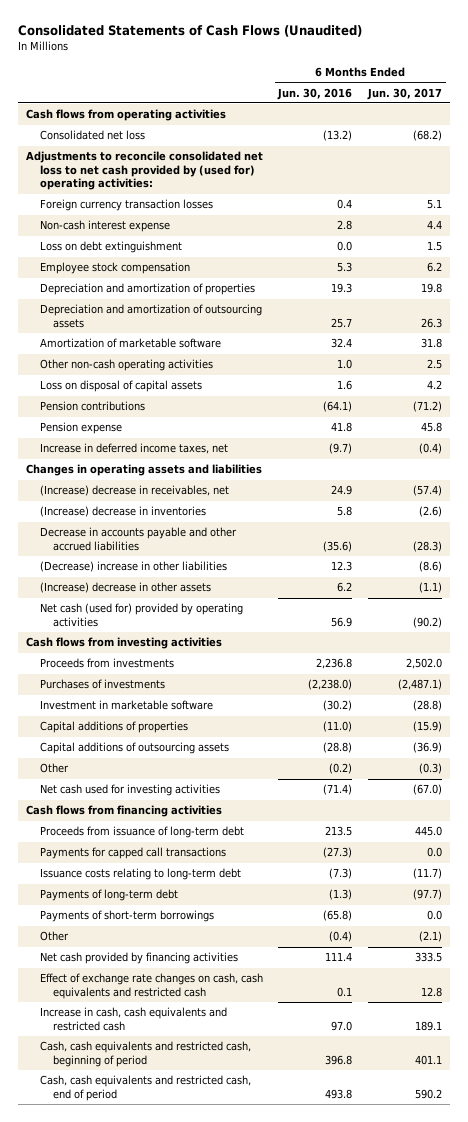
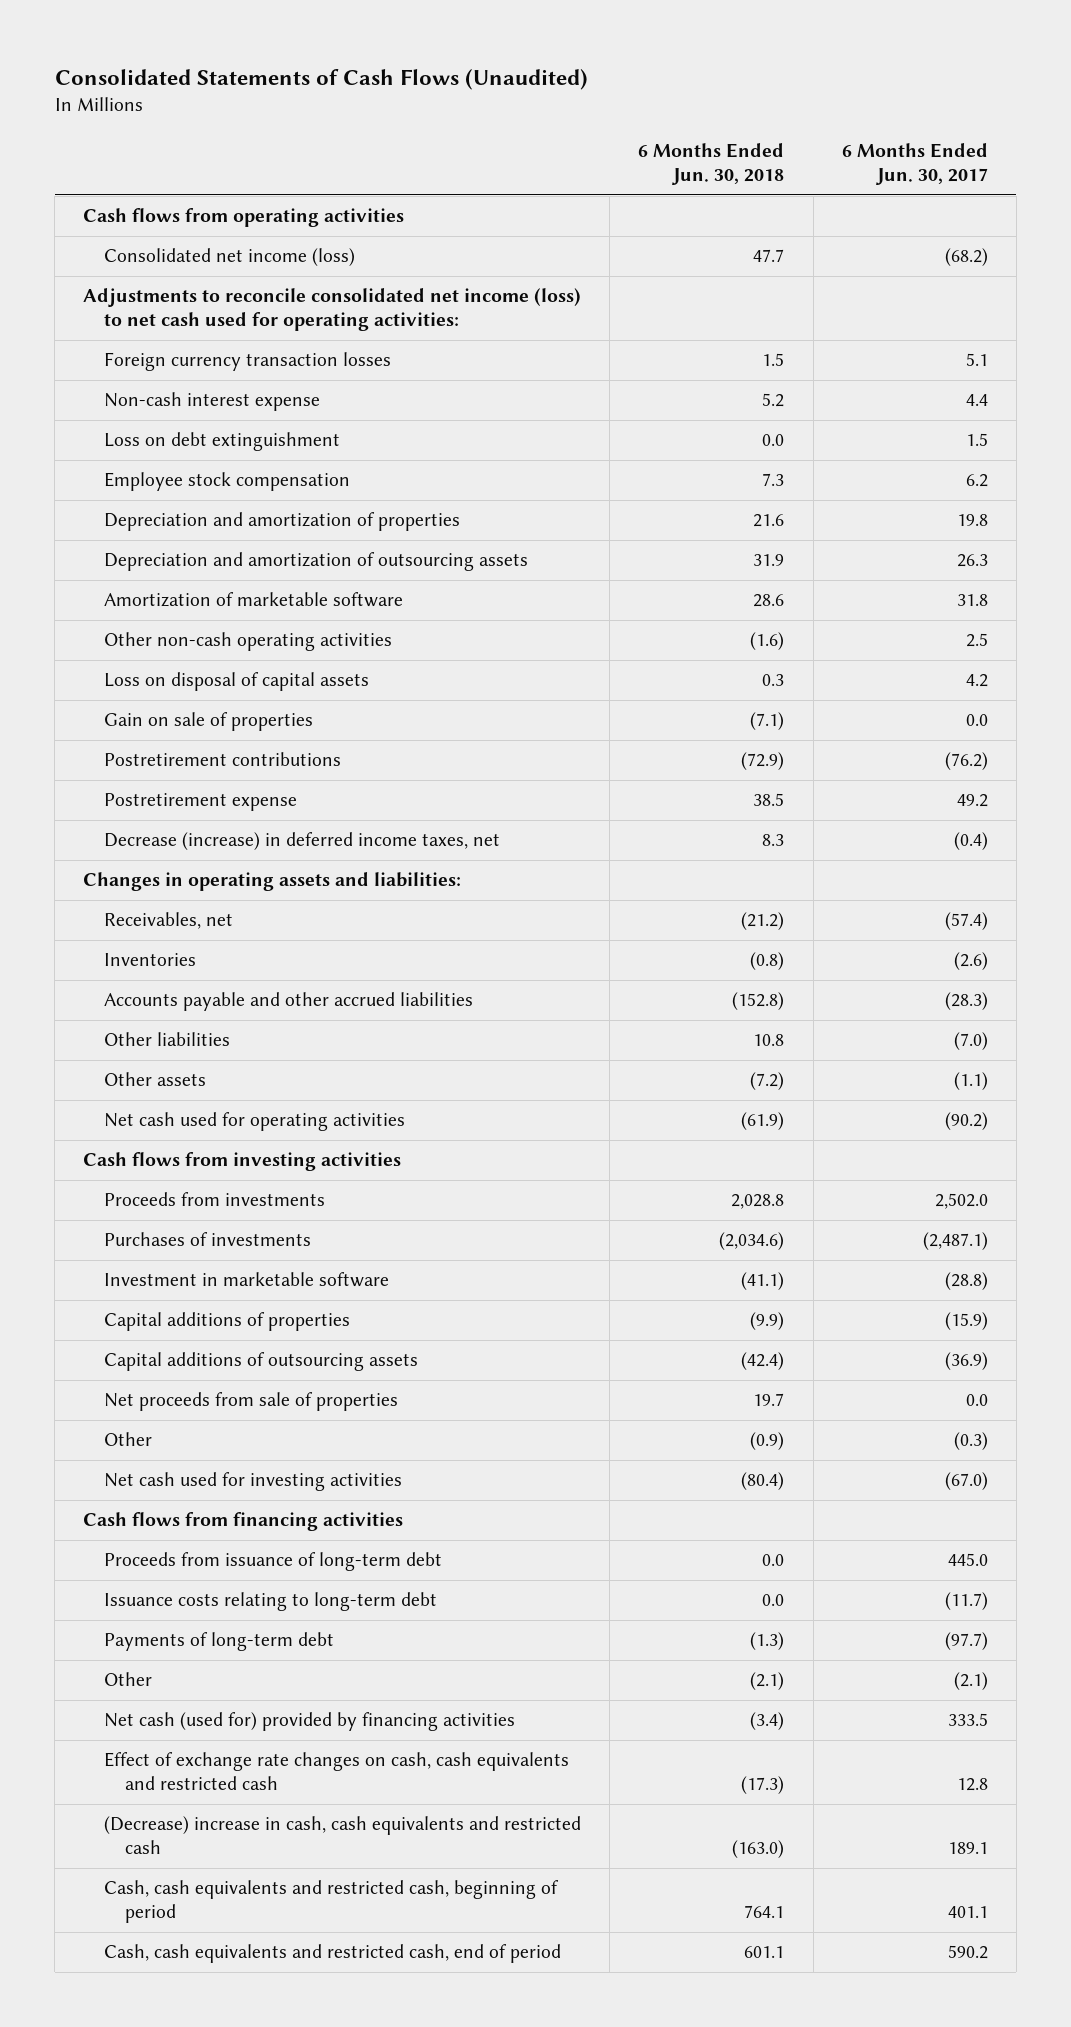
[277,87,353,100] Jun. 30, 2016 -> none
none -> [638,143,785,186] 6 Months Ended Jun. 30, 2018
[39,130,145,141] Consolidated net loss -> [103,248,355,267] Consolidated net income (loss)
[25,151,263,191] Adjustments to reconcile consolidated net loss to net cash provided by (used for) operating activities: -> [83,288,582,332] Adjustments to reconcile consolidated net income (loss) to net cash used for operating activities:
[39,401,145,412] Pension contributions -> none
[39,422,122,435] Pension expense -> none
none -> [103,712,313,732] Gain on sale of properties
none -> [103,752,341,767] Postretirement contributions
none -> [103,793,297,812] Postretirement expense
[39,443,228,455] Increase in deferred income taxes, net -> [103,832,500,851] Decrease (increase) in deferred income taxes, net
[25,464,262,477] Changes in operating assets and liabilities -> [83,872,462,892] Changes in operating assets and liabilities:
[39,485,229,497] (Increase) decrease in receivables, net -> [103,912,233,930] Receivables, net
[39,506,206,518] (Increase) decrease in inventories -> [103,953,196,967] Inventories
[39,527,237,551] Decrease in accounts payable and other accrued liabilities -> [103,992,473,1012] Accounts payable and other accrued liabilities
[39,561,227,573] (Decrease) increase in other liabilities -> [103,1032,230,1047] Other liabilities
[419,561,443,573] (8.6) -> [953,1032,988,1051] (7.0)
[39,582,211,594] (Increase) decrease in other assets -> [103,1072,206,1087] Other assets
[39,603,243,627] Net cash (used for) provided by operating activities -> [103,1112,405,1132] Net cash used for operating activities
none -> [103,1392,398,1412] Net proceeds from sale of properties
[39,847,226,860] Payments for capped call transactions -> none
[39,910,214,923] Payments of short-term borrowings -> none
[39,952,238,965] Net cash provided by financing activities -> [103,1712,515,1732] Net cash (used for) provided by financing activities
[39,1007,227,1031] Increase in cash, cash equivalents and restricted cash -> [103,1816,581,1855] (Decrease) increase in cash, cash equivalents and restricted cash

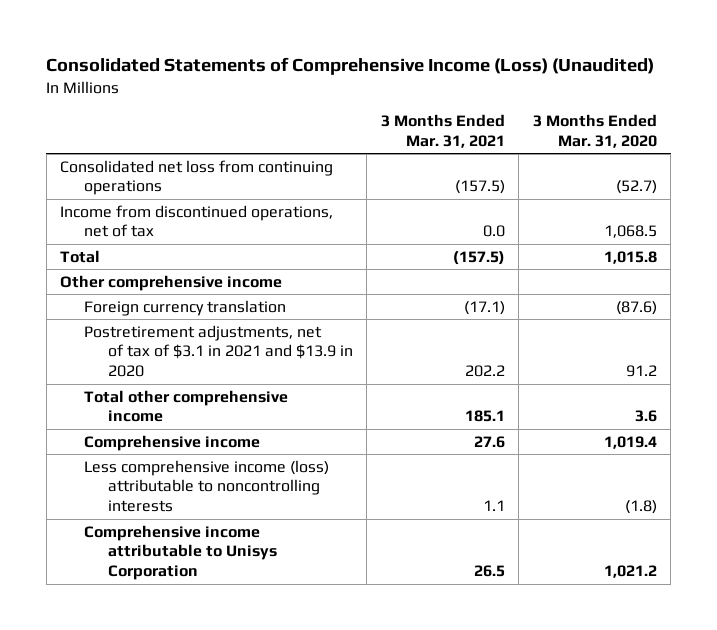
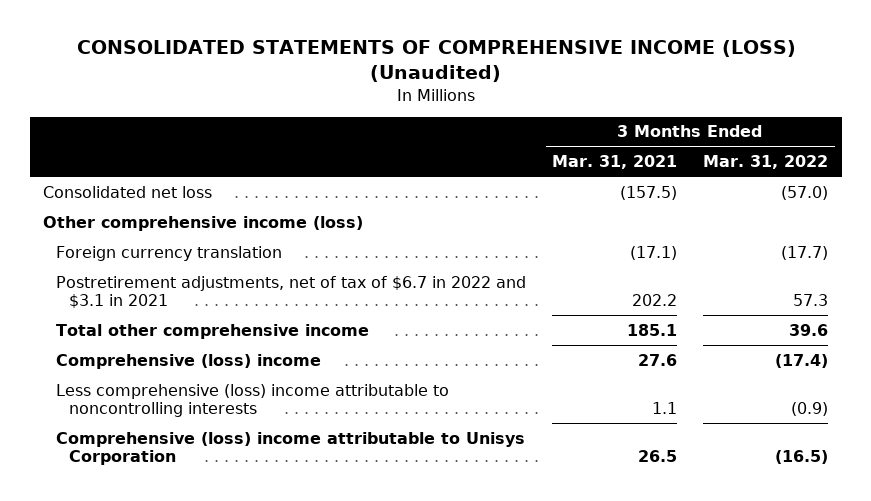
[46,57,655,76] Consolidated Statements of Comprehensive Income (Loss) (Unaudited) -> [76,40,796,83] CONSOLIDATED STATEMENTS OF COMPREHENSIVE INCOME (LOSS) (Unaudited)
[532,114,657,149] 3 Months Ended Mar. 31, 2020 -> none
none -> [703,154,829,169] Mar. 31, 2022
[60,159,334,196] Consolidated net loss from continuing operations -> none
[60,204,334,238] Income from discontinued operations, net of tax -> none
[60,249,101,263] Total -> [42,185,212,198] Consolidated net loss
[60,274,283,291] Other comprehensive income -> [42,215,363,231] Other comprehensive income (loss)
[83,324,353,378] Postretirement adjustments, net of tax of $3.1 in 2021 and $13.9 in 2020 -> [55,275,526,309] Postretirement adjustments, net of tax of $6.7 in 2022 and $3.1 in 2021
[83,434,260,451] Comprehensive income -> [55,353,321,369] Comprehensive (loss) income
[83,459,329,513] Less comprehensive income (loss) attributable to noncontrolling interests -> [55,383,449,418] Less comprehensive (loss) income attributable to noncontrolling interests
[83,524,277,581] Comprehensive income attributable to Unisys Corporation -> [55,431,525,466] Comprehensive (loss) income attributable to Unisys Corporation

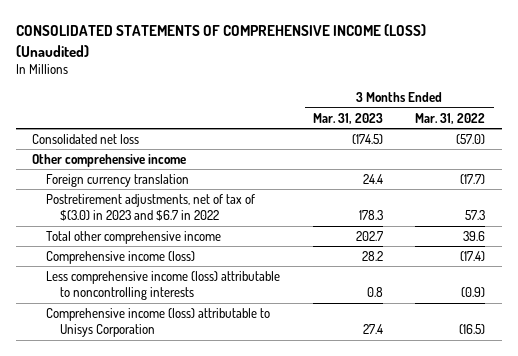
[552,154,678,169] Mar. 31, 2021 -> none
none -> [312,112,383,124] Mar. 31, 2023
[42,215,363,231] Other comprehensive income (loss) -> [32,153,187,167] Other comprehensive income
[55,275,526,309] Postretirement adjustments, net of tax of $6.7 in 2022 and $3.1 in 2021 -> [46,193,256,222] Postretirement adjustments, net of tax of $(3.0) in 2023 and $6.7 in 2022
[55,353,321,369] Comprehensive (loss) income -> [46,250,196,264] Comprehensive income (loss)
[55,383,449,418] Less comprehensive (loss) income attributable to noncontrolling interests -> [46,270,281,301] Less comprehensive income (loss) attributable to noncontrolling interests
[55,431,525,466] Comprehensive (loss) income attributable to Unisys Corporation -> [46,307,271,338] Comprehensive income (loss) attributable to Unisys Corporation

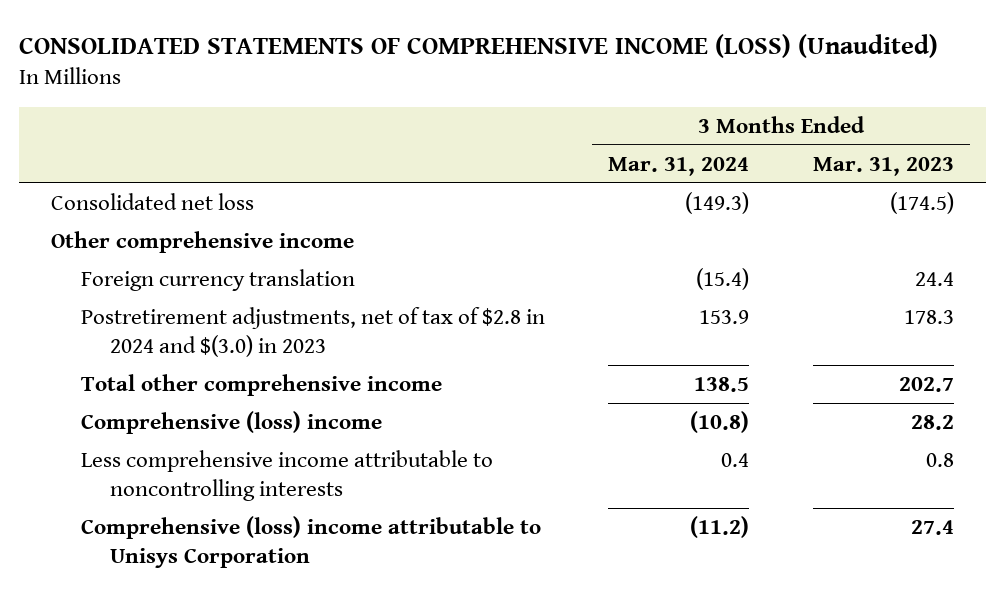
[415,112,486,124] Mar. 31, 2022 -> none
none -> [608,156,750,176] Mar. 31, 2024
[46,193,256,222] Postretirement adjustments, net of tax of $(3.0) in 2023 and $6.7 in 2022 -> [80,306,545,357] Postretirement adjustments, net of tax of $2.8 in 2024 and $(3.0) in 2023
[46,250,196,264] Comprehensive income (loss) -> [80,410,382,434] Comprehensive (loss) income
[46,270,281,301] Less comprehensive income (loss) attributable to noncontrolling interests -> [80,449,493,501] Less comprehensive income attributable to noncontrolling interests
[46,307,271,338] Comprehensive income (loss) attributable to Unisys Corporation -> [80,515,541,568] Comprehensive (loss) income attributable to Unisys Corporation

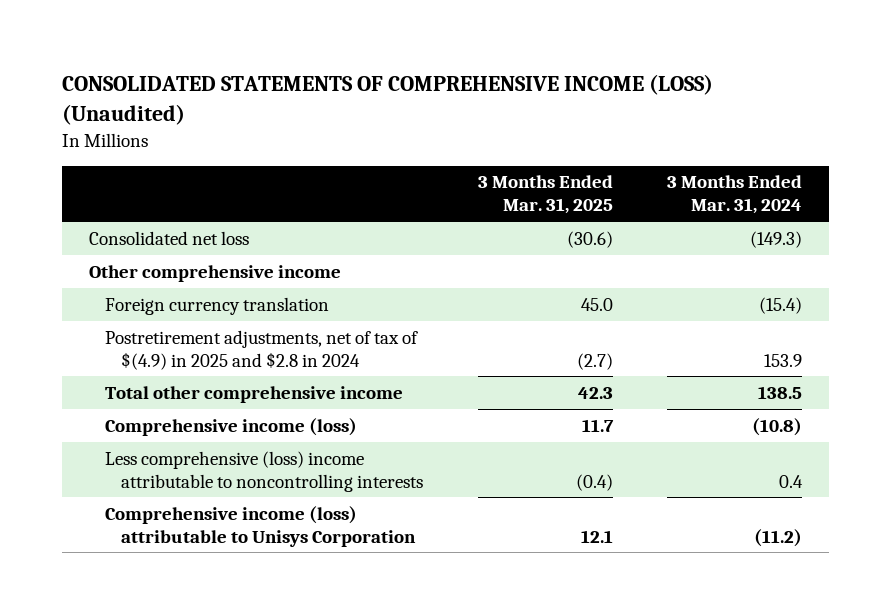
[813,156,955,176] Mar. 31, 2023 -> none
none -> [477,175,613,215] 3 Months Ended Mar. 31, 2025
[80,306,545,357] Postretirement adjustments, net of tax of $2.8 in 2024 and $(3.0) in 2023 -> [105,329,419,370] Postretirement adjustments, net of tax of $(4.9) in 2025 and $2.8 in 2024
[80,410,382,434] Comprehensive (loss) income -> [105,417,358,436] Comprehensive income (loss)
[80,449,493,501] Less comprehensive income attributable to noncontrolling interests -> [105,450,424,492] Less comprehensive (loss) income attributable to noncontrolling interests
[80,515,541,568] Comprehensive (loss) income attributable to Unisys Corporation -> [105,505,417,547] Comprehensive income (loss) attributable to Unisys Corporation

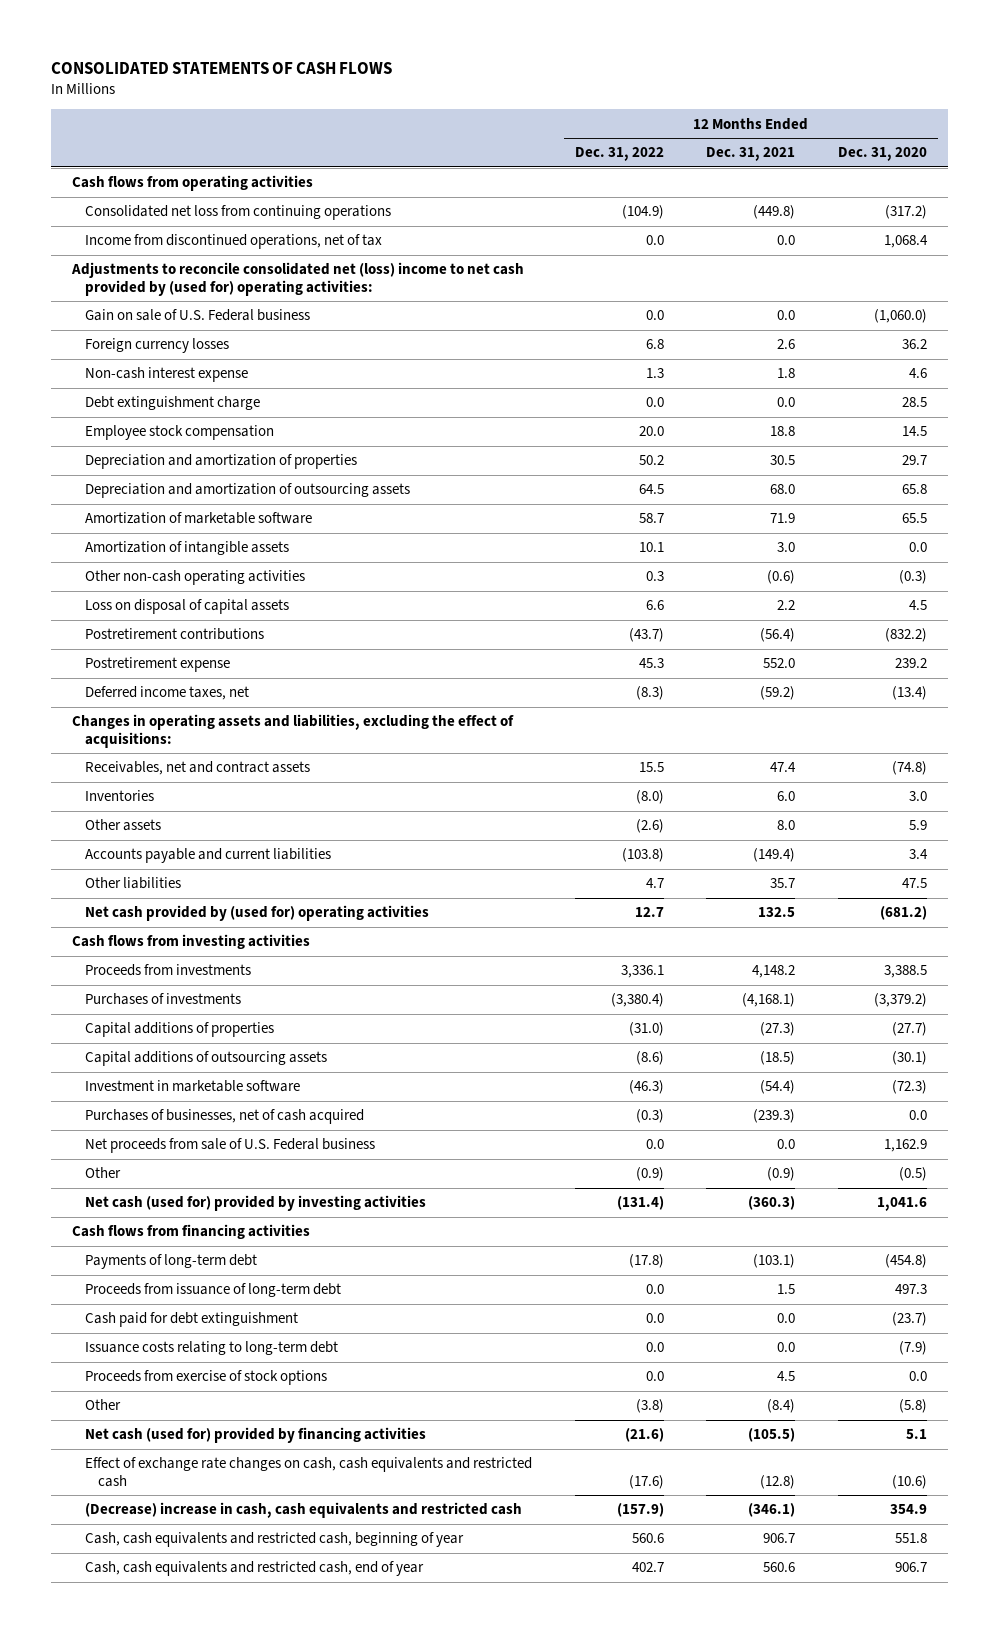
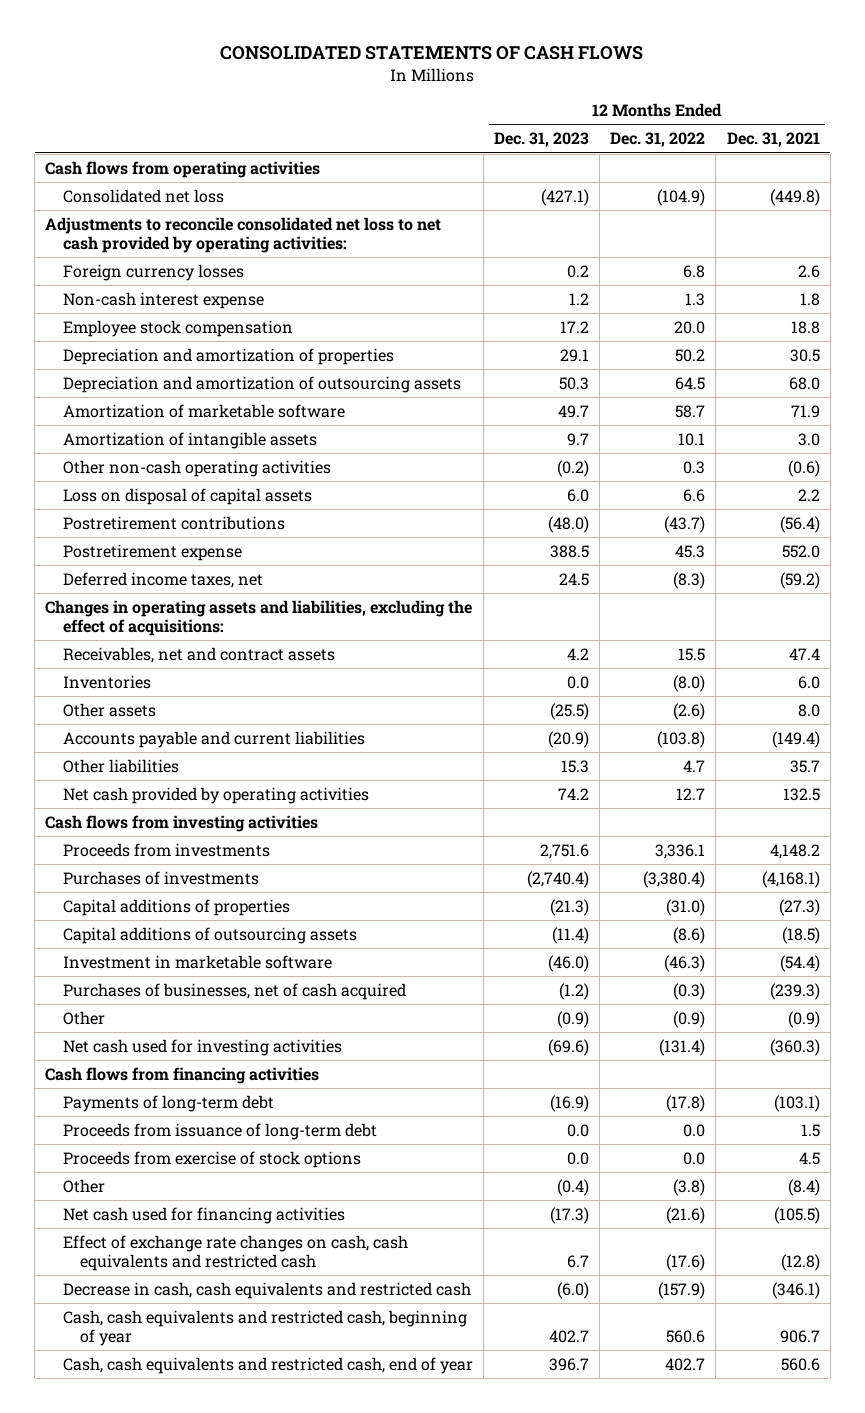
[837,147,927,162] Dec. 31, 2020 -> none
none -> [494,132,590,148] Dec. 31, 2023
[84,234,382,250] Income from discontinued operations, net of tax -> none
[84,309,310,322] Gain on sale of U.S. Federal business -> none
[84,205,391,221] Consolidated net loss from continuing operations -> [62,188,224,203] Consolidated net loss
[71,262,525,296] Adjustments to reconcile consolidated net (loss) income to net cash provided by (used for) operating activities: -> [45,216,442,253] Adjustments to reconcile consolidated net loss to net cash provided by operating activities:
[84,396,260,411] Debt extinguishment charge -> none
[84,905,429,922] Net cash provided by (used for) operating activities -> [62,786,369,804] Net cash provided by operating activities
[84,1138,375,1154] Net proceeds from sale of U.S. Federal business -> none
[84,1195,426,1212] Net cash (used for) provided by investing activities -> [62,1038,342,1056] Net cash used for investing activities
[84,1312,298,1328] Cash paid for debt extinguishment -> none
[84,1341,338,1356] Issuance costs relating to long-term debt -> none
[84,1427,426,1444] Net cash (used for) provided by financing activities -> [62,1206,345,1224] Net cash used for financing activities
[84,1502,522,1519] (Decrease) increase in cash, cash equivalents and restricted cash -> [62,1281,471,1299] Decrease in cash, cash equivalents and restricted cash

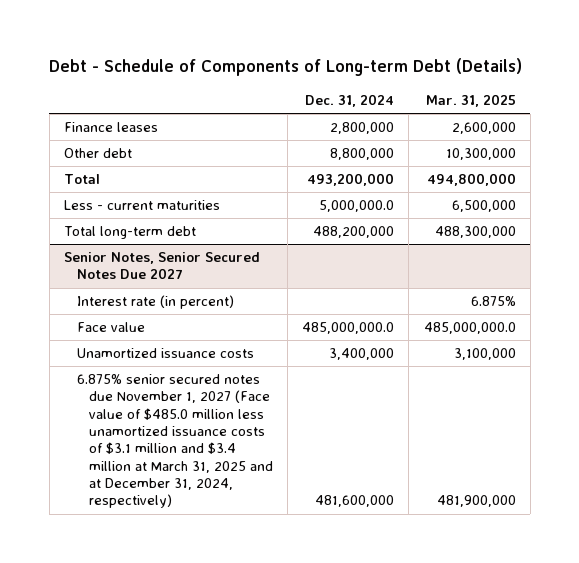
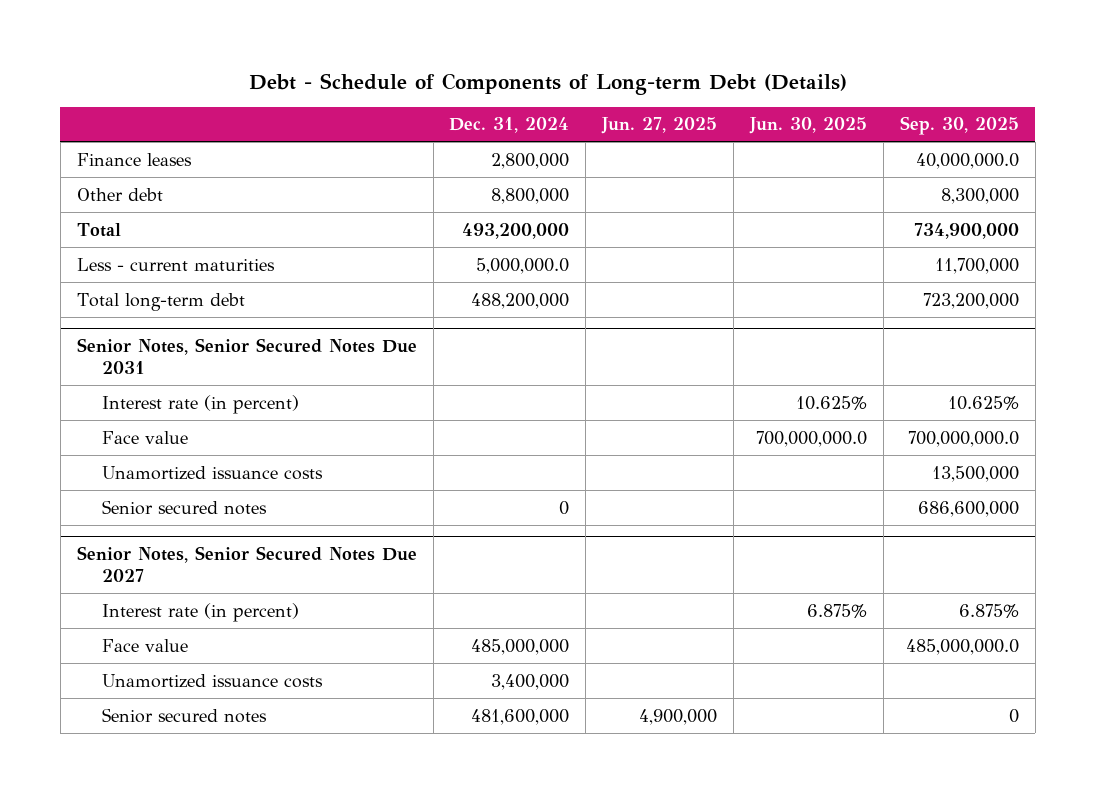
[425,93,516,107] Mar. 31, 2025 -> none
none -> [601,117,718,135] Jun. 27, 2025
none -> [748,117,867,135] Jun. 30, 2025
none -> [899,116,1019,136] Sep. 30, 2025
none -> [76,337,417,374] Senior Notes, Senior Secured Notes Due 2031
none -> [101,394,299,414] Interest rate (in percent)
none -> [101,430,188,444] Face value
none -> [101,465,323,480] Unamortized issuance costs
none -> [101,499,267,515] Senior secured notes
[302,322,395,335] 485,000,000.0 -> [471,638,570,655] 485,000,000
[76,374,274,509] 6.875% senior secured notes due November 1, 2027 (Face value of $485.0 million less unamortized issuance costs of $3.1 million and $3.4 million at March 31, 2025 and at December 31, 2024, respectively) -> [101,707,267,723] Senior secured notes

